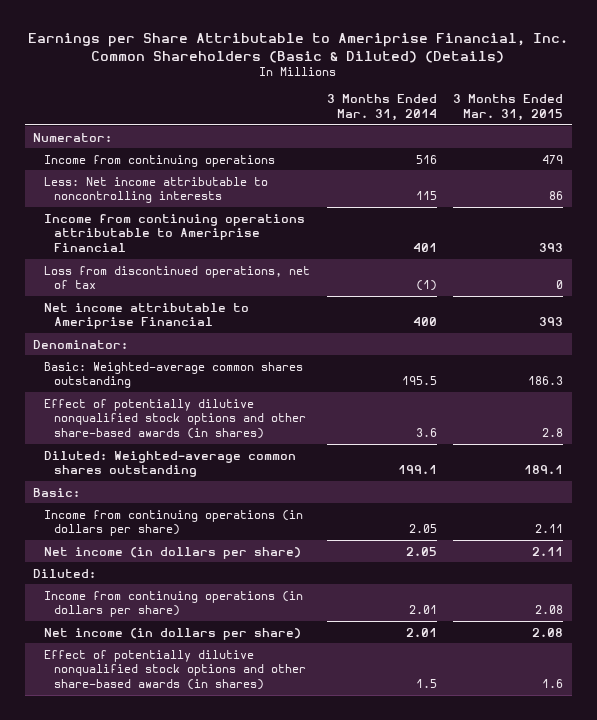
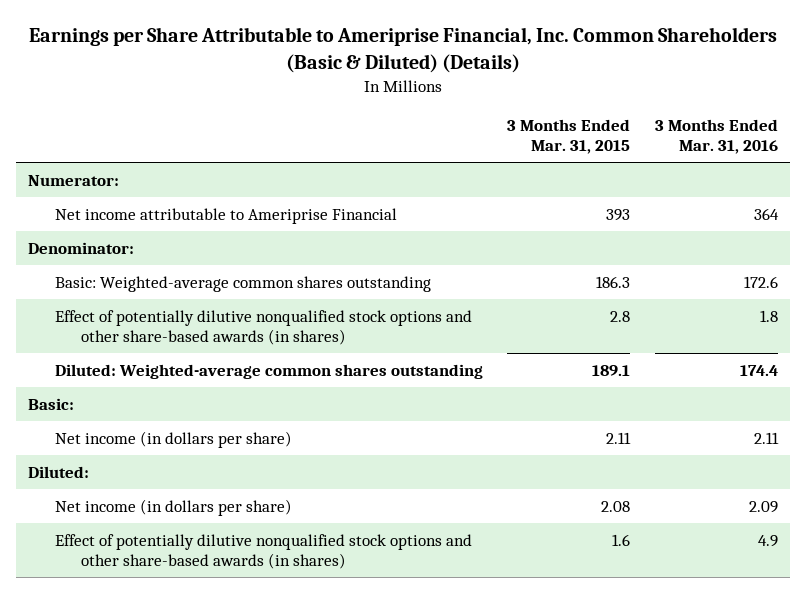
[326,94,437,121] 3 Months Ended Mar. 31, 2014 -> none
none -> [654,119,778,155] 3 Months Ended Mar. 31, 2016
[43,154,275,167] Income from continuing operations -> none
[43,176,268,204] Less: Net income attributable to noncontrolling interests -> none
[43,213,305,252] Income from continuing operations attributable to Ameriprise Financial -> none
[43,265,310,290] Loss from discontinued operations, net of tax -> none
[43,509,303,537] Income from continuing operations (in dollars per share) -> none
[43,590,303,618] Income from continuing operations (in dollars per share) -> none

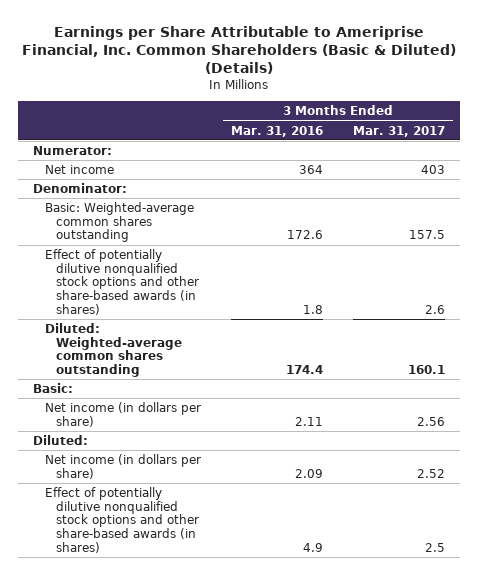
[507,119,631,155] 3 Months Ended Mar. 31, 2015 -> none
none -> [353,125,446,137] Mar. 31, 2017
[54,207,397,224] Net income attributable to Ameriprise Financial -> [44,165,114,175] Net income

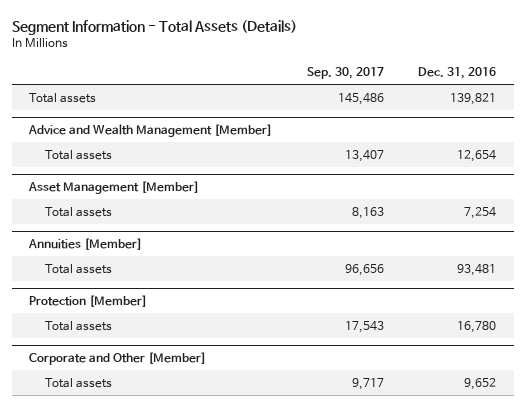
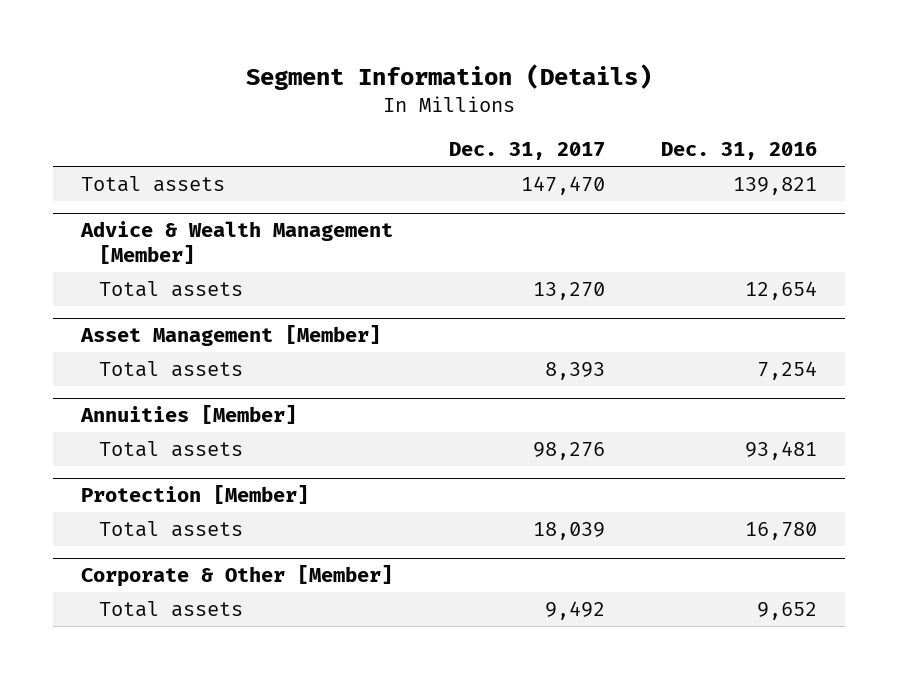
[12,20,298,36] Segment Information - Total Assets (Details) -> [246,63,653,90] Segment Information (Details)
[306,67,384,80] Sep. 30, 2017 -> none
none -> [449,142,606,161] Dec. 31, 2017
[28,124,273,138] Advice and Wealth Management [Member] -> [80,221,394,265] Advice & Wealth Management [Member]
[29,352,207,366] Corporate and Other [Member] -> [81,565,394,588] Corporate & Other [Member]

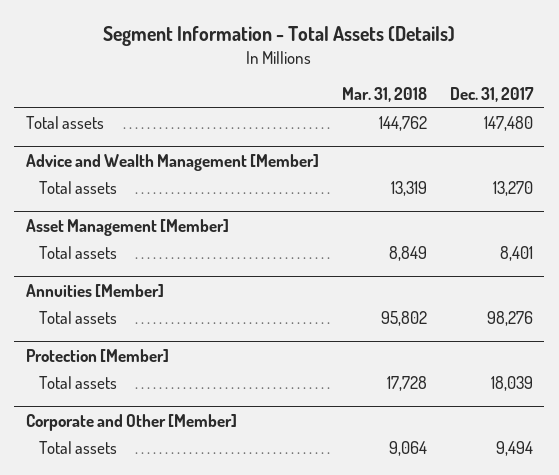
[246,63,653,90] Segment Information (Details) -> [103,25,456,46] Segment Information - Total Assets (Details)
[661,142,818,161] Dec. 31, 2016 -> none
none -> [341,87,427,103] Mar. 31, 2018
[521,176,606,196] 147,470 -> [483,115,533,131] 147,480
[80,221,394,265] Advice & Wealth Management [Member] -> [25,153,319,171] Advice and Wealth Management [Member]
[545,362,606,381] 8,393 -> [499,245,533,261] 8,401
[81,565,394,588] Corporate & Other [Member] -> [25,413,237,431] Corporate and Other [Member]
[545,601,606,621] 9,492 -> [495,440,533,456] 9,494

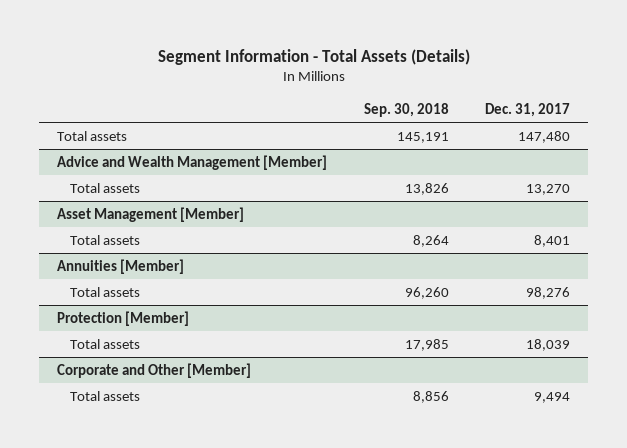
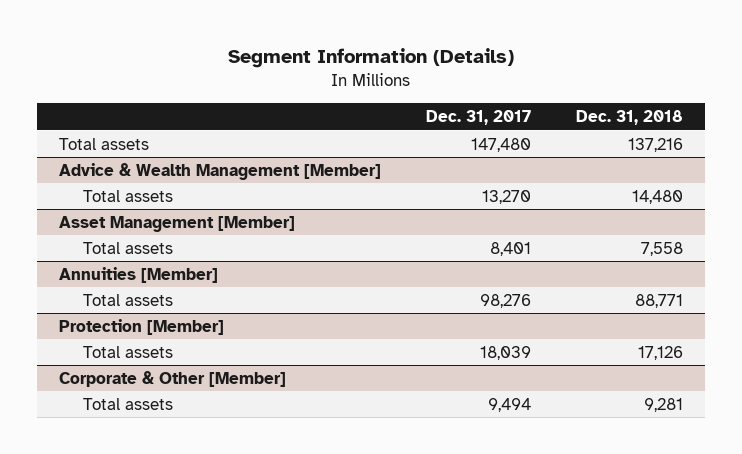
[157,48,470,65] Segment Information - Total Assets (Details) -> [227,48,514,69] Segment Information (Details)
[363,102,449,117] Sep. 30, 2018 -> none
none -> [575,110,683,126] Dec. 31, 2018
[57,154,328,170] Advice and Wealth Management [Member] -> [59,162,382,180] Advice & Wealth Management [Member]
[57,362,252,378] Corporate and Other [Member] -> [59,370,287,387] Corporate & Other [Member]

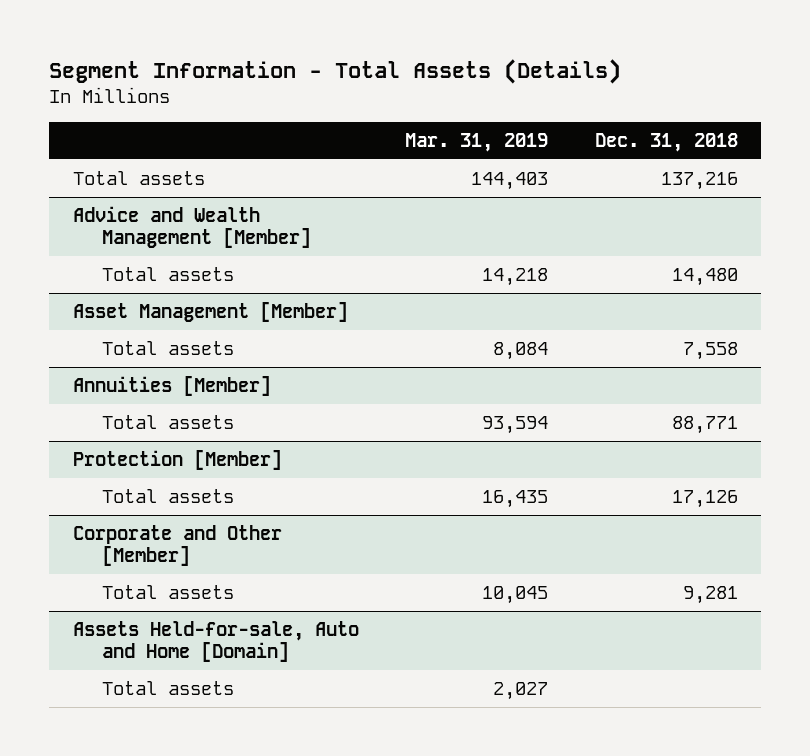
[227,48,514,69] Segment Information (Details) -> [49,59,622,85] Segment Information - Total Assets (Details)
[425,110,531,126] Dec. 31, 2017 -> none
none -> [405,132,549,152] Mar. 31, 2019
[59,162,382,180] Advice & Wealth Management [Member] -> [72,206,312,249] Advice and Wealth Management [Member]
[59,370,287,387] Corporate & Other [Member] -> [72,525,282,567] Corporate and Other [Member]
none -> [72,621,359,663] Assets Held-for-sale, Auto and Home [Domain]
none -> [102,681,235,696] Total assets

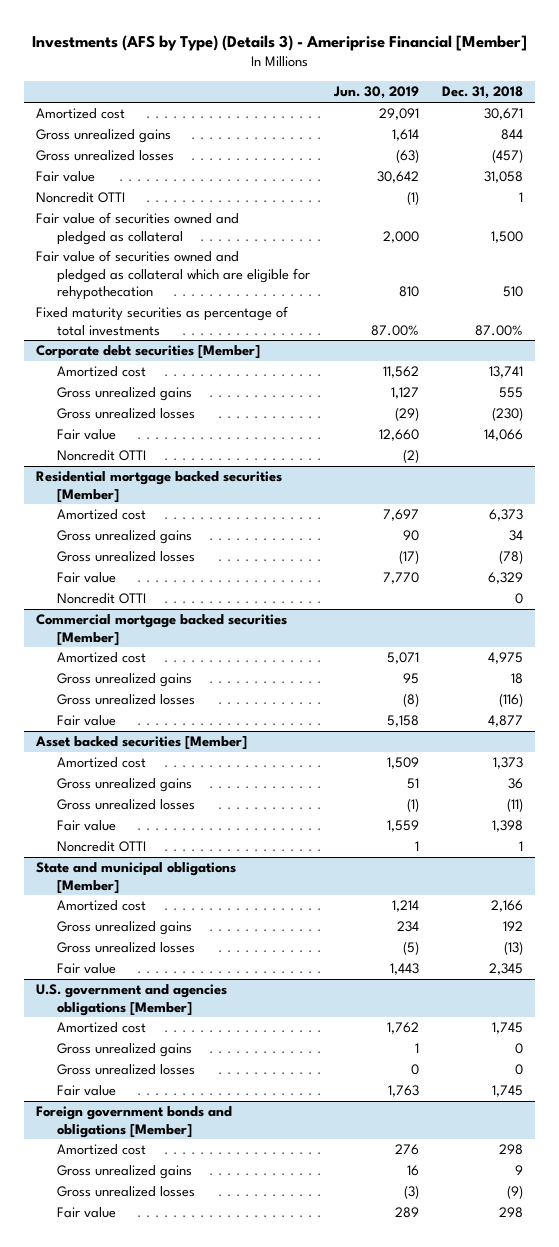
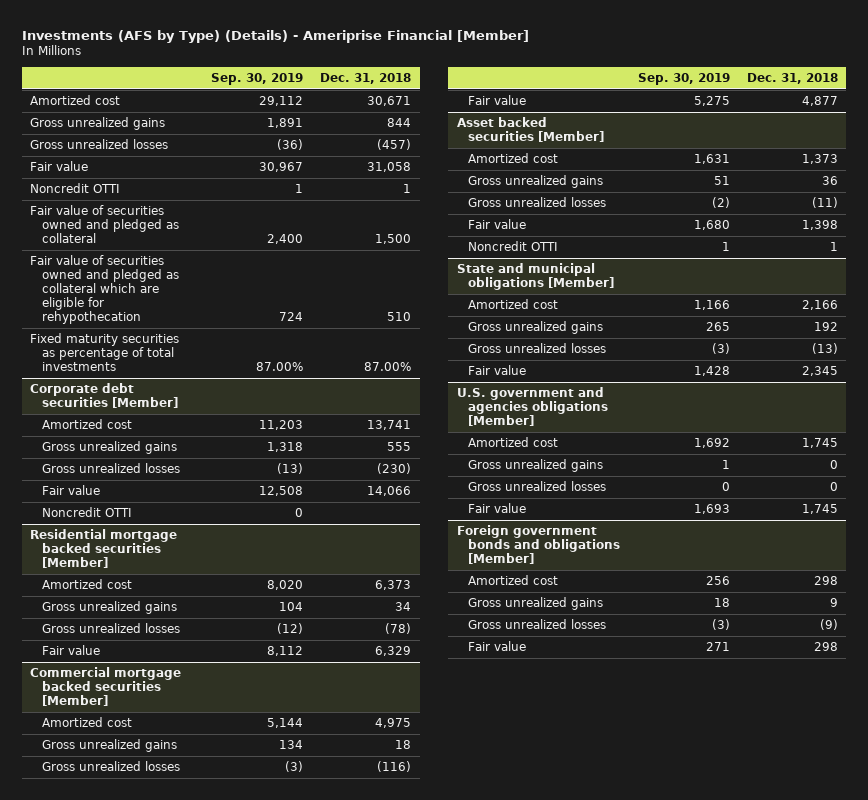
[31,34,527,51] Investments (AFS by Type) (Details 3) - Ameriprise Financial [Member] -> [21,29,529,43] Investments (AFS by Type) (Details) - Ameriprise Financial [Member]
[332,86,419,100] Jun. 30, 2019 -> none
none -> [211,72,304,85] Sep. 30, 2019
[57,593,147,605] Noncredit OTTI -> none

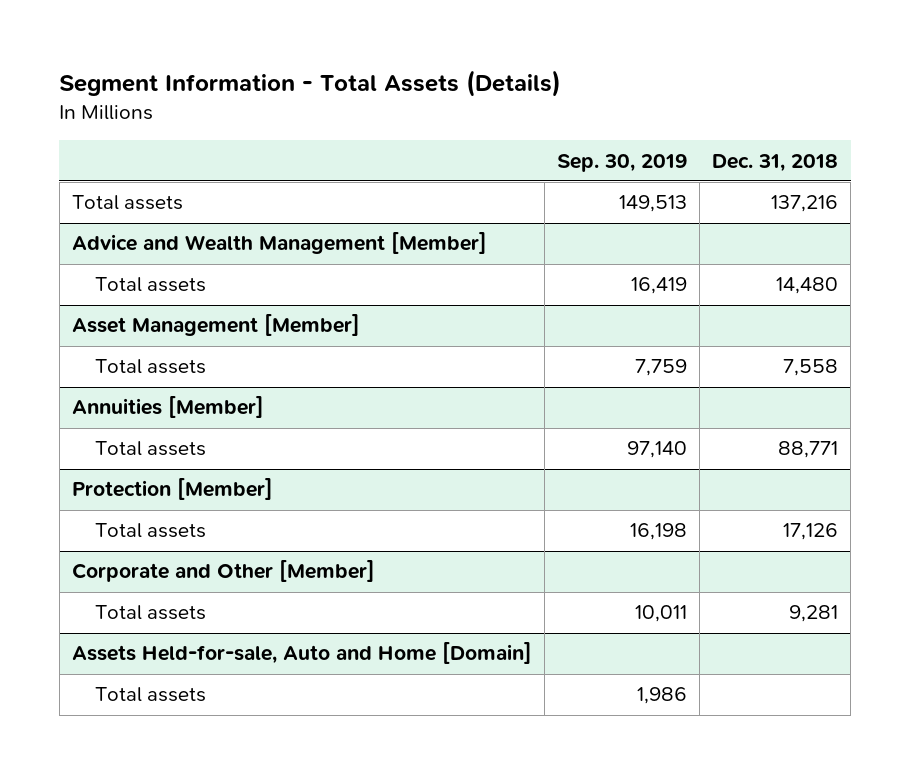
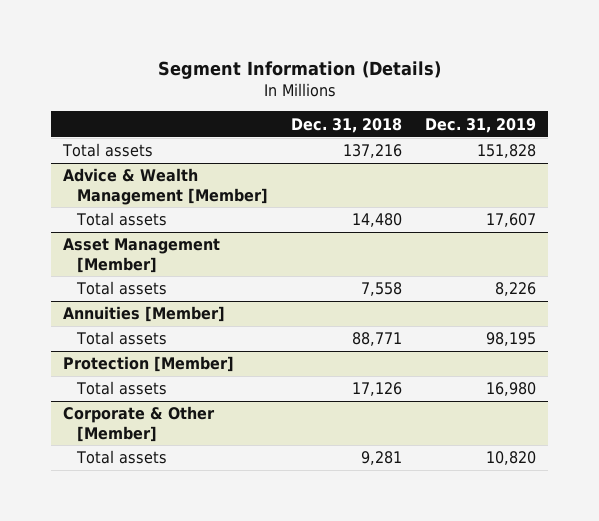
[59,70,562,98] Segment Information - Total Assets (Details) -> [157,61,441,80] Segment Information (Details)
[556,153,687,172] Sep. 30, 2019 -> none
none -> [425,117,537,133] Dec. 31, 2019
[71,232,487,255] Advice and Wealth Management [Member] -> [62,168,269,205] Advice & Wealth Management [Member]
[71,560,375,583] Corporate and Other [Member] -> [62,406,215,442] Corporate & Other [Member]
[71,642,532,665] Assets Held-for-sale, Auto and Home [Domain] -> none
[95,687,207,703] Total assets -> none

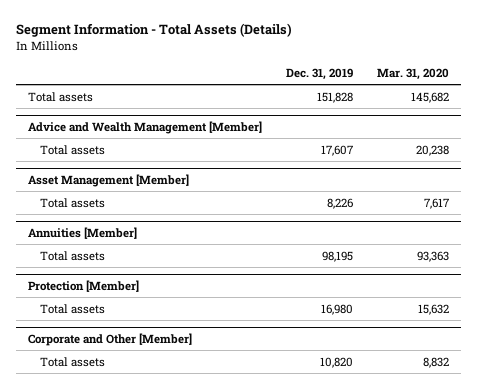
[157,61,441,80] Segment Information (Details) -> [16,23,293,38] Segment Information - Total Assets (Details)
[291,117,403,133] Dec. 31, 2018 -> none
none -> [377,68,450,81] Mar. 31, 2020
[62,168,269,205] Advice & Wealth Management [Member] -> [28,120,263,134] Advice and Wealth Management [Member]
[62,406,215,442] Corporate & Other [Member] -> [28,332,193,346] Corporate and Other [Member]

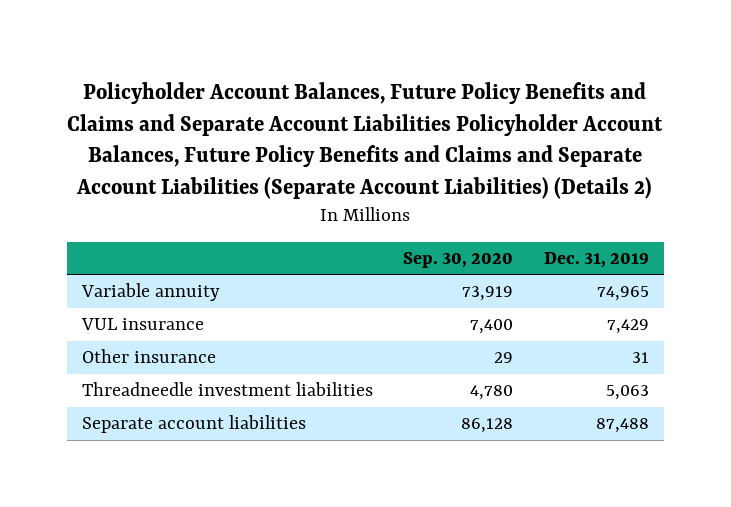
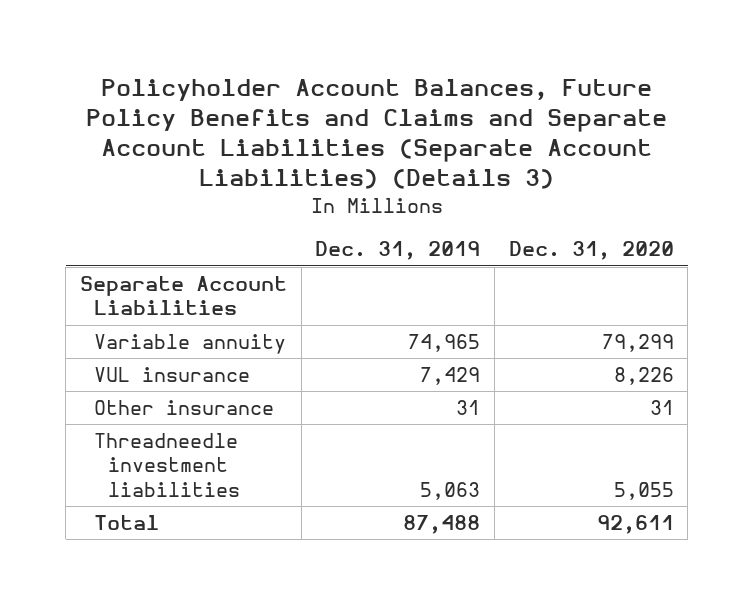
[67,81,664,199] Policyholder Account Balances, Future Policy Benefits and Claims and Separate Account Liabilities Policyholder Account Balances, Future Policy Benefits and Claims and Separate Account Liabilities (Separate Account Liabilities) (Details 2) -> [85,78,667,190] Policyholder Account Balances, Future Policy Benefits and Claims and Separate Account Liabilities (Separate Account Liabilities) (Details 3)
[403,251,514,268] Sep. 30, 2020 -> none
none -> [508,241,674,261] Dec. 31, 2020
none -> [79,276,287,316] Separate Account Liabilities
[82,415,307,434] Separate account liabilities -> [94,515,160,531] Total

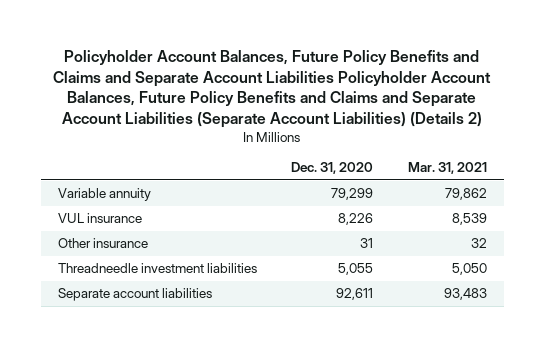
[85,78,667,190] Policyholder Account Balances, Future Policy Benefits and Claims and Separate Account Liabilities (Separate Account Liabilities) (Details 3) -> [53,49,492,128] Policyholder Account Balances, Future Policy Benefits and Claims and Separate Account Liabilities Policyholder Account Balances, Future Policy Benefits and Claims and Separate Account Liabilities (Separate Account Liabilities) (Details 2)
[315,241,481,261] Dec. 31, 2019 -> none
none -> [407,162,487,175] Mar. 31, 2021
[79,276,287,316] Separate Account Liabilities -> none
[94,515,160,531] Total -> [58,288,213,302] Separate account liabilities

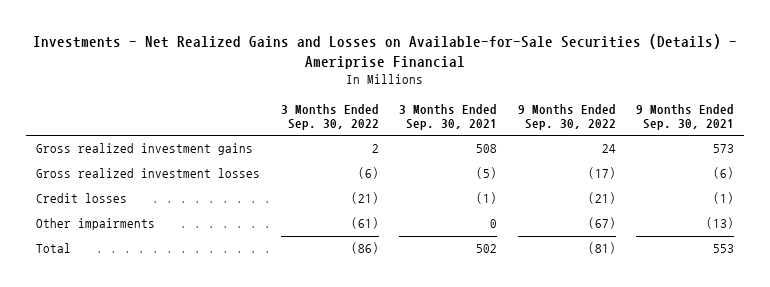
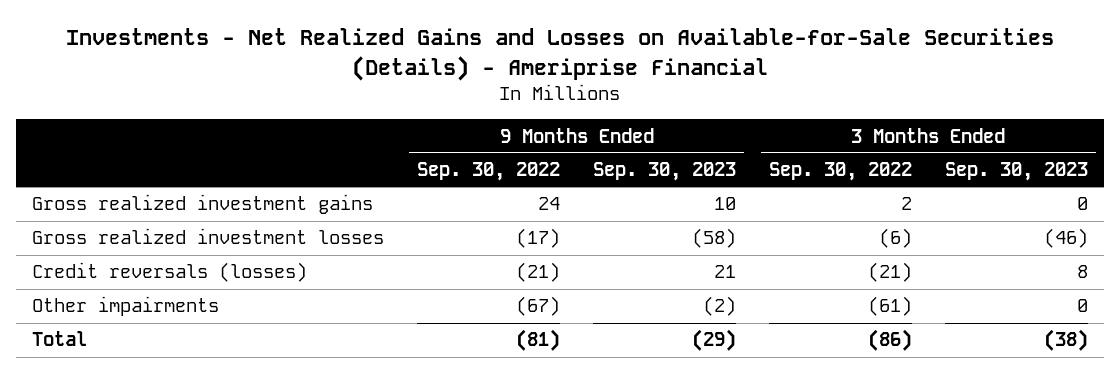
[399,103,498,131] 3 Months Ended Sep. 30, 2021 -> none
[635,103,734,131] 9 Months Ended Sep. 30, 2021 -> none
none -> [593,162,737,182] Sep. 30, 2023
none -> [944,162,1088,182] Sep. 30, 2023
[36,193,128,204] Credit losses -> [32,262,308,283] Credit reversals (losses)

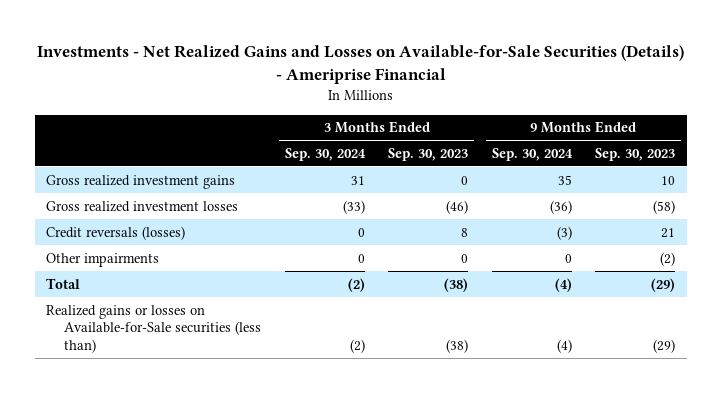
[417,162,561,182] Sep. 30, 2022 -> none
[768,162,912,182] Sep. 30, 2022 -> none
none -> [284,148,366,162] Sep. 30, 2024
none -> [491,148,573,162] Sep. 30, 2024
none -> [46,304,262,353] Realized gains or losses on Available-for-Sale securities (less than)

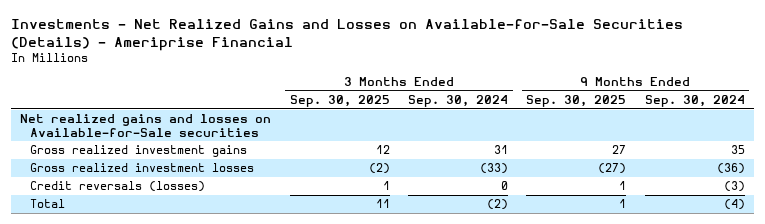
[388,148,469,162] Sep. 30, 2023 -> none
[595,148,676,162] Sep. 30, 2023 -> none
none -> [289,95,390,108] Sep. 30, 2025
none -> [526,95,627,108] Sep. 30, 2025
none -> [20,114,272,137] Net realized gains and losses on Available-for-Sale securities
[46,252,160,267] Other impairments -> none
[46,304,262,353] Realized gains or losses on Available-for-Sale securities (less than) -> none

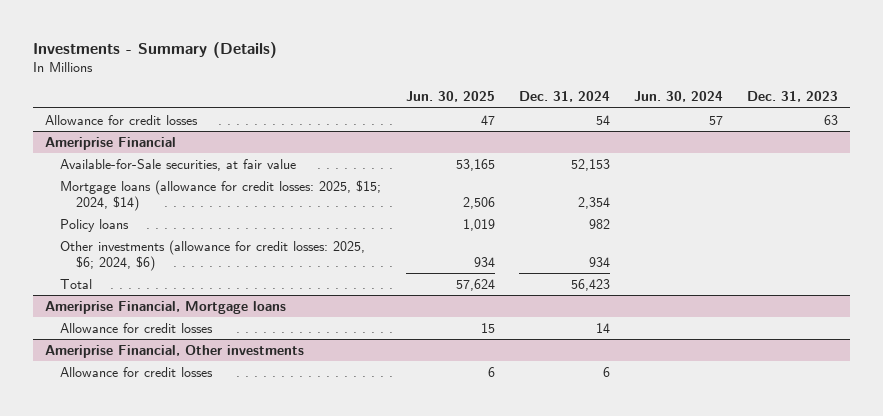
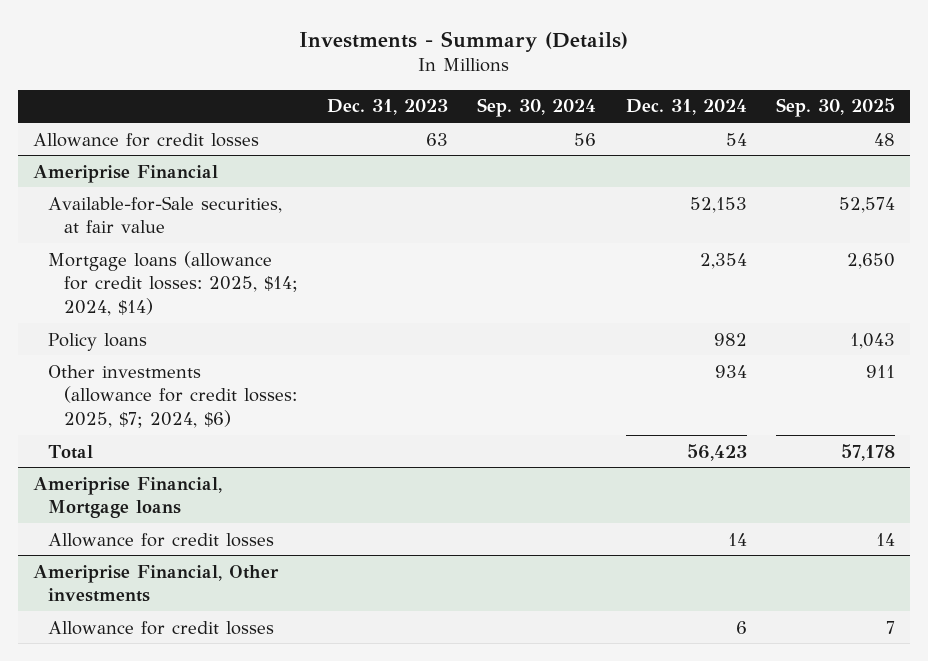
[405,91,495,103] Jun. 30, 2025 -> none
[633,91,723,103] Jun. 30, 2024 -> none
none -> [477,98,597,118] Sep. 30, 2024
none -> [775,98,895,118] Sep. 30, 2025
[60,179,382,211] Mortgage loans (allowance for credit losses: 2025, $15; 2024, $14) -> [48,250,298,317] Mortgage loans (allowance for credit losses: 2025, $14; 2024, $14)
[60,239,366,271] Other investments (allowance for credit losses: 2025, $6; 2024, $6) -> [48,364,297,429] Other investments (allowance for credit losses: 2025, $7; 2024, $6)

